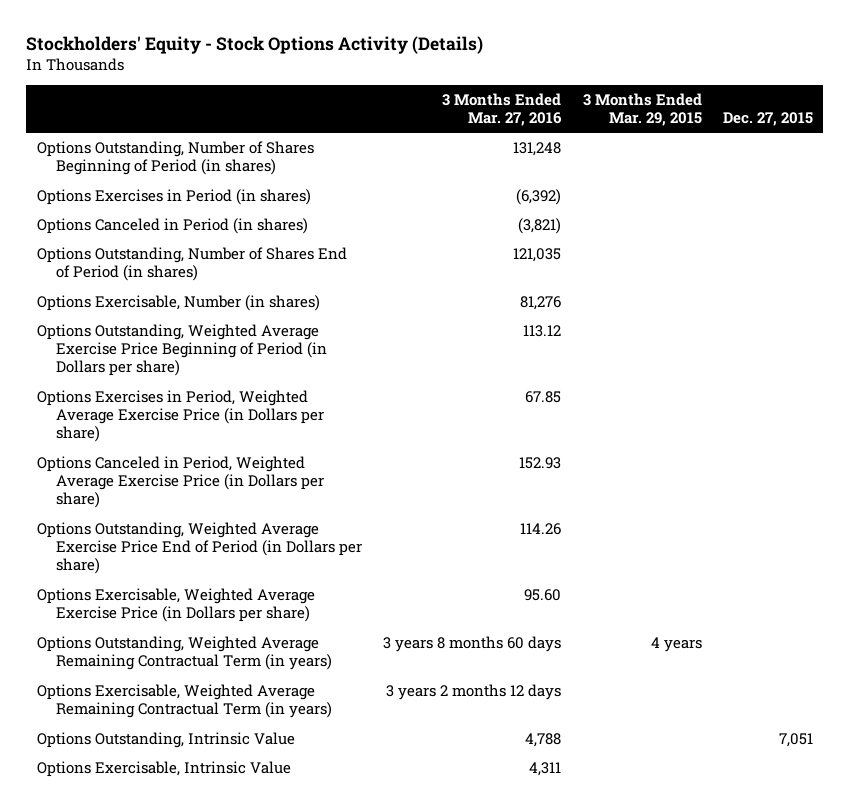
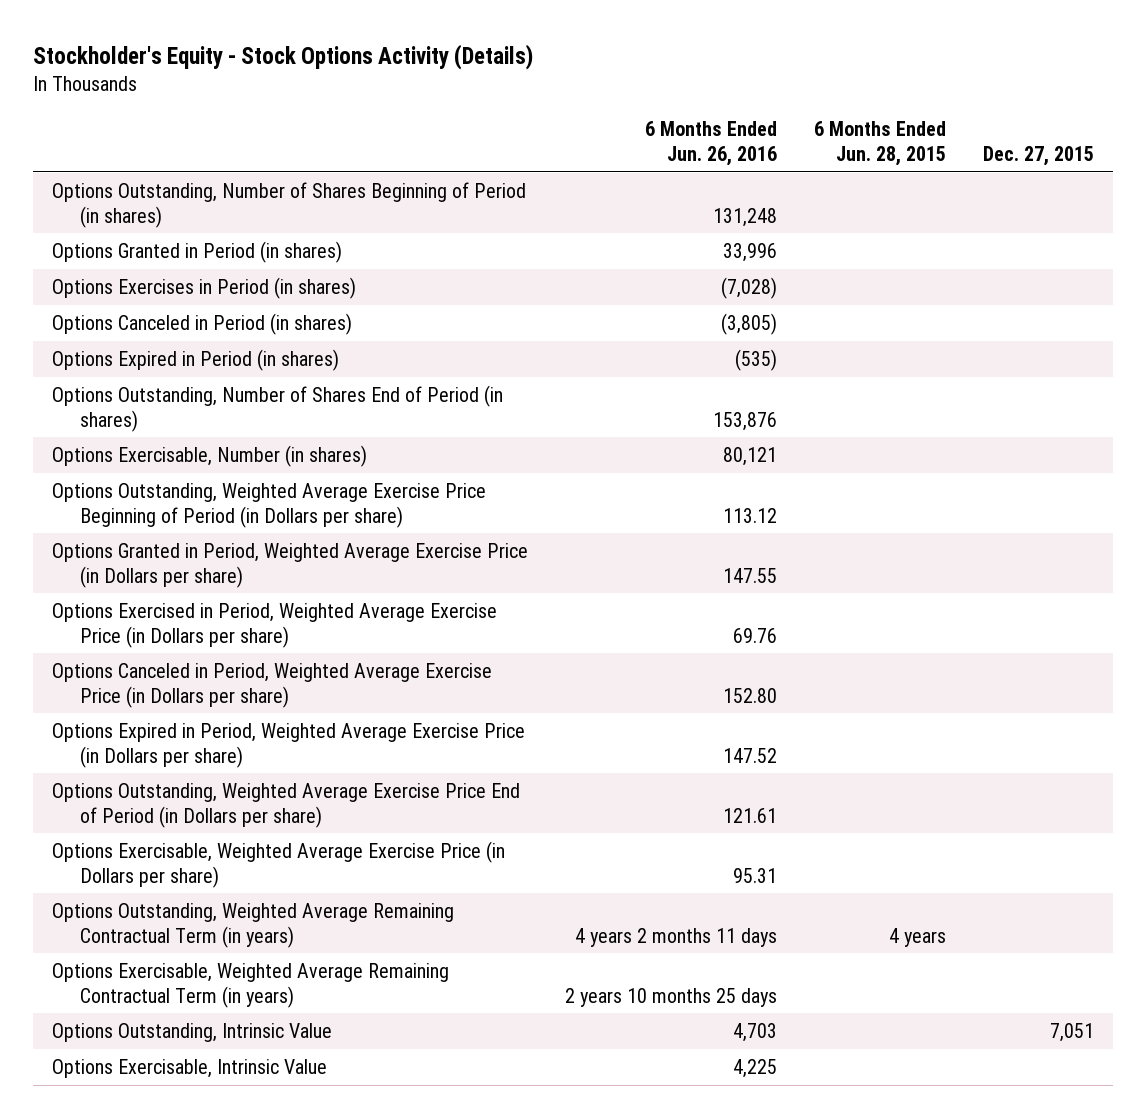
[26,35,484,54] Stockholders' Equity - Stock Options Activity (Details) -> [32,44,533,71] Stockholder's Equity - Stock Options Activity (Details)
[442,92,563,127] 3 Months Ended Mar. 27, 2016 -> none
[582,92,702,127] 3 Months Ended Mar. 29, 2015 -> none
none -> [644,121,777,166] 6 Months Ended Jun. 26, 2016
none -> [813,121,946,166] 6 Months Ended Jun. 28, 2015
none -> [51,240,342,263] Options Granted in Period (in shares)
none -> [51,348,339,371] Options Expired in Period (in shares)
none -> [51,542,528,588] Options Granted in Period, Weighted Average Exercise Price (in Dollars per share)
[36,390,324,443] Options Exercises in Period, Weighted Average Exercise Price (in Dollars per share) -> [51,602,497,648] Options Exercised in Period, Weighted Average Exercise Price (in Dollars per share)
none -> [51,722,525,768] Options Expired in Period, Weighted Average Exercise Price (in Dollars per share)

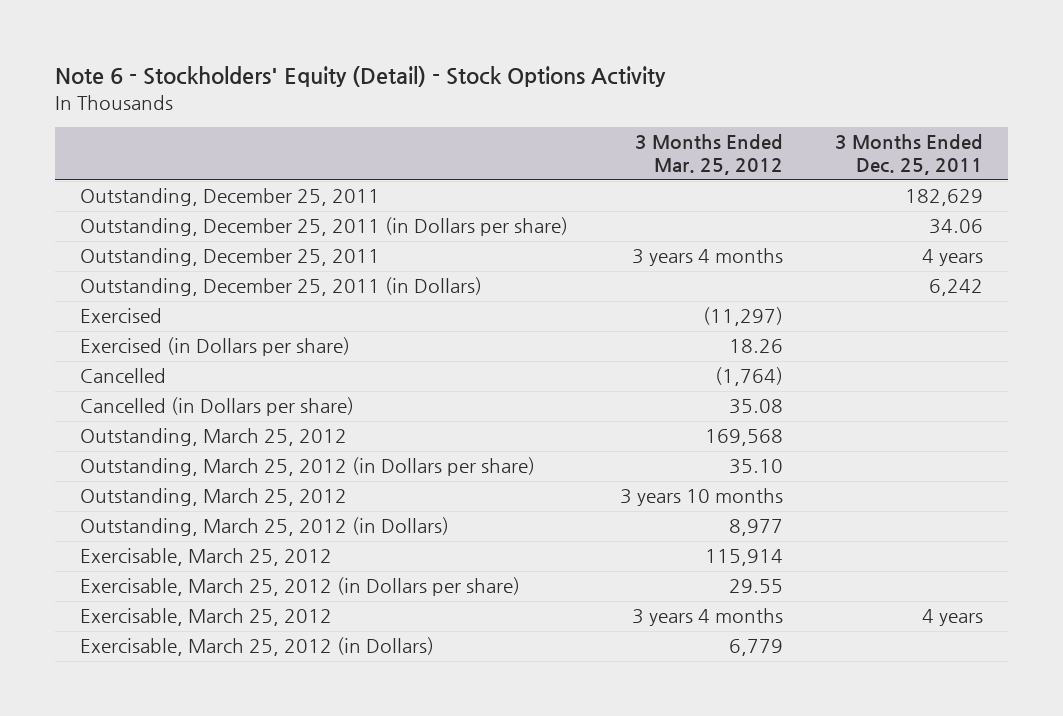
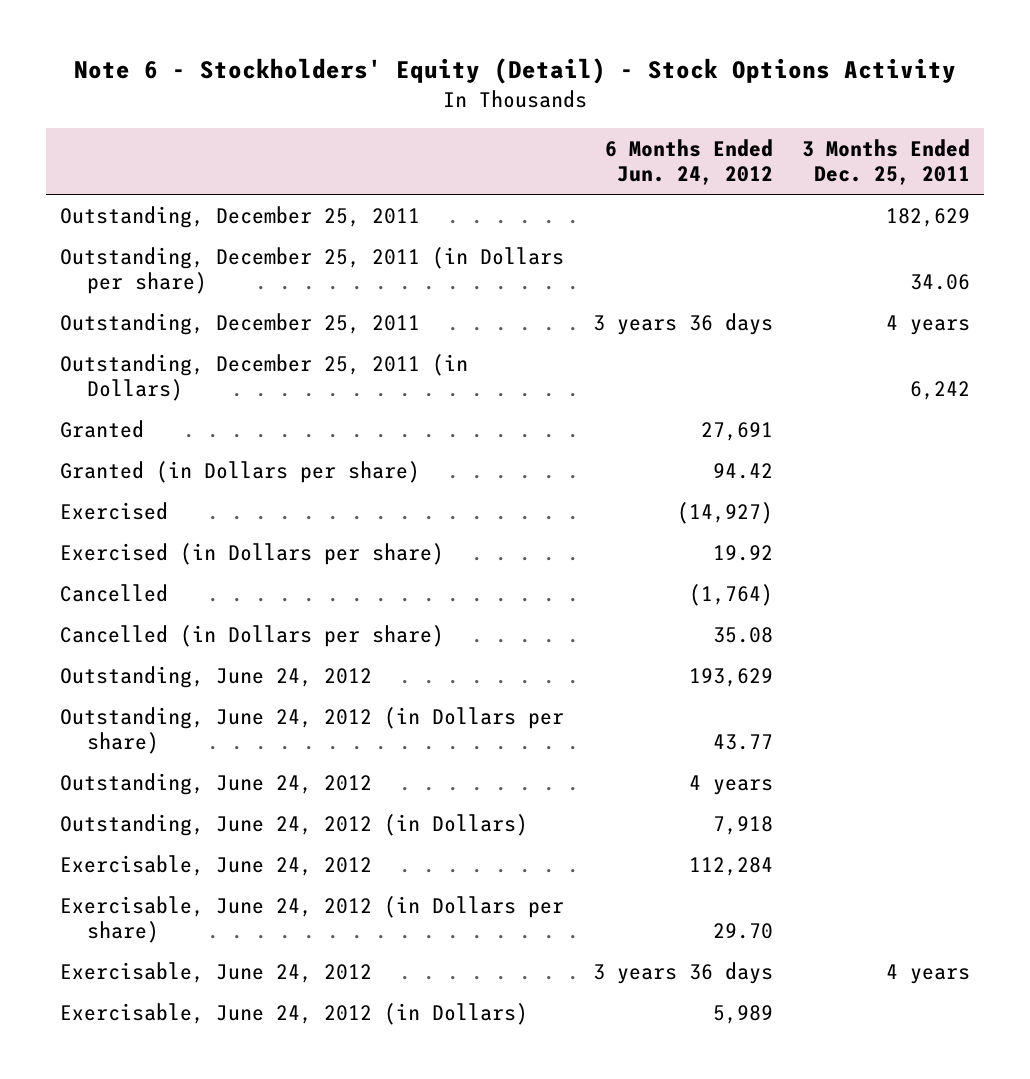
[634,134,783,176] 3 Months Ended Mar. 25, 2012 -> none
none -> [604,138,773,185] 6 Months Ended Jun. 24, 2012
none -> [60,420,145,439] Granted
none -> [60,461,421,484] Granted (in Dollars per share)
[80,428,348,447] Outstanding, March 25, 2012 -> [60,666,373,689] Outstanding, June 24, 2012
[80,457,536,477] Outstanding, March 25, 2012 (in Dollars per share) -> [60,707,565,755] Outstanding, June 24, 2012 (in Dollars per share)
[80,488,348,507] Outstanding, March 25, 2012 -> [60,773,373,796] Outstanding, June 24, 2012
[80,517,450,537] Outstanding, March 25, 2012 (in Dollars) -> [60,814,529,837] Outstanding, June 24, 2012 (in Dollars)
[80,548,333,567] Exercisable, March 25, 2012 -> [60,855,373,877] Exercisable, June 24, 2012
[80,577,521,597] Exercisable, March 25, 2012 (in Dollars per share) -> [60,896,565,944] Exercisable, June 24, 2012 (in Dollars per share)
[80,608,333,627] Exercisable, March 25, 2012 -> [60,962,373,984] Exercisable, June 24, 2012
[80,637,435,657] Exercisable, March 25, 2012 (in Dollars) -> [60,1003,529,1026] Exercisable, June 24, 2012 (in Dollars)

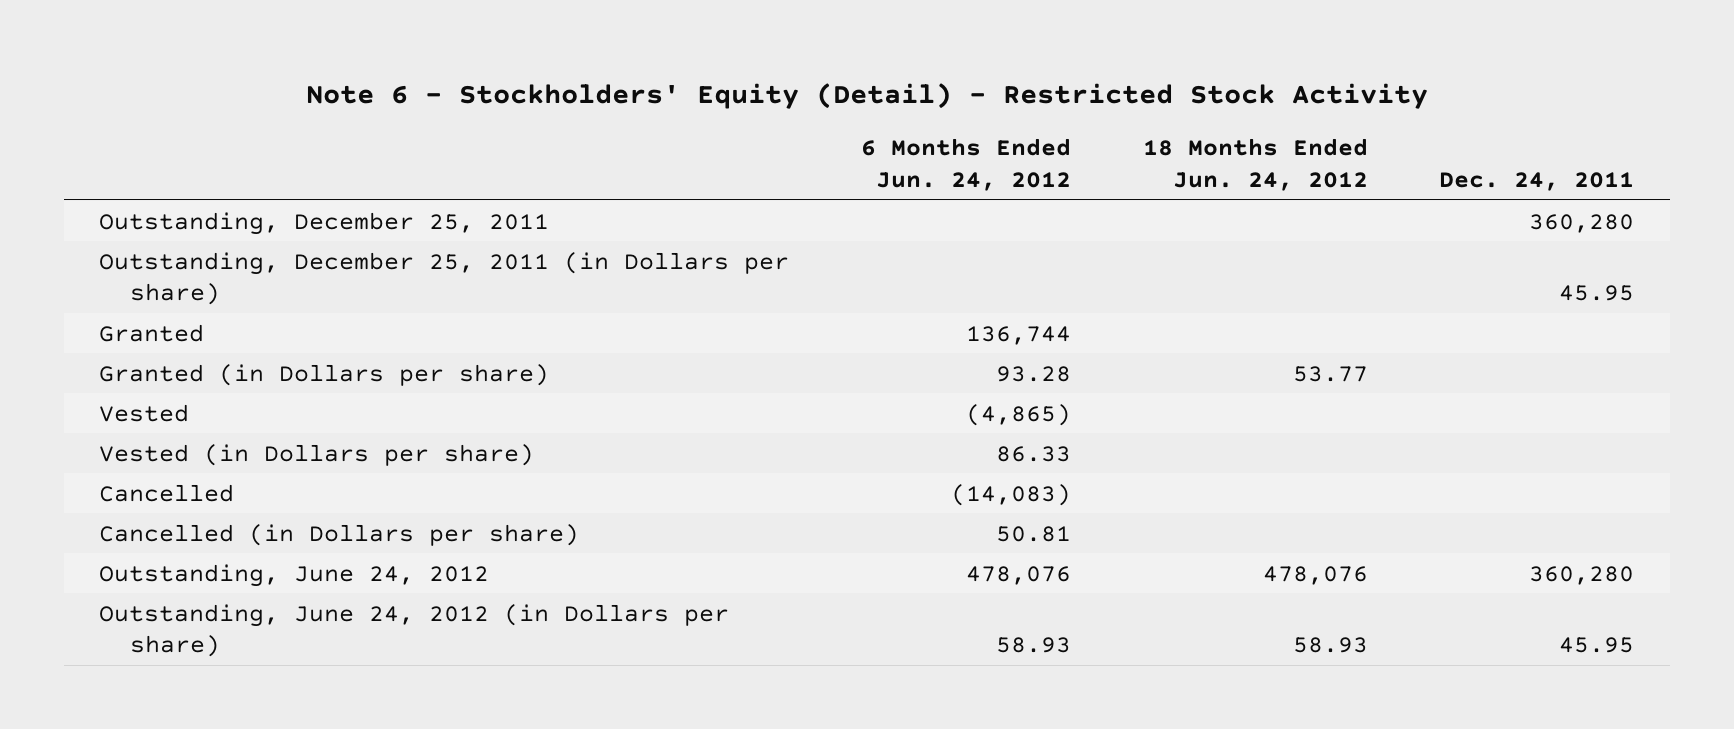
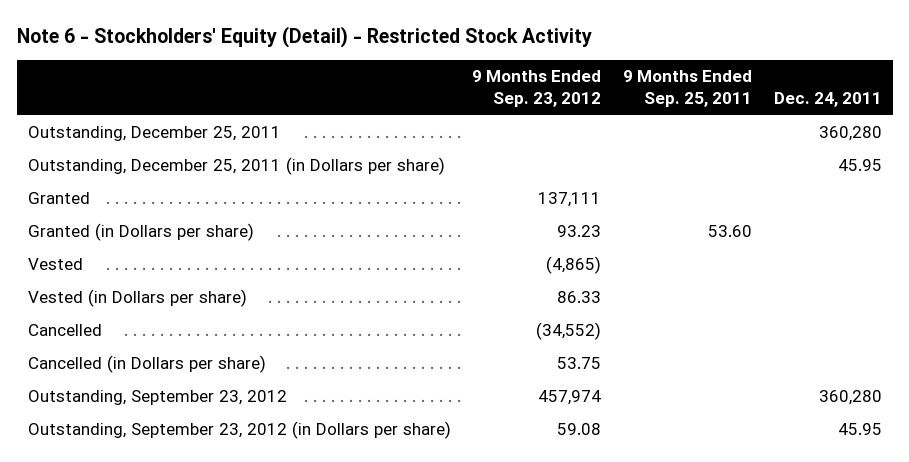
[861,138,1072,191] 6 Months Ended Jun. 24, 2012 -> none
[1142,138,1368,191] 18 Months Ended Jun. 24, 2012 -> none
none -> [472,70,602,107] 9 Months Ended Sep. 23, 2012
none -> [623,70,753,107] 9 Months Ended Sep. 25, 2011
[99,563,490,587] Outstanding, June 24, 2012 -> [27,389,287,405] Outstanding, September 23, 2012
[99,603,730,658] Outstanding, June 24, 2012 (in Dollars per share) -> [27,420,451,439] Outstanding, September 23, 2012 (in Dollars per share)

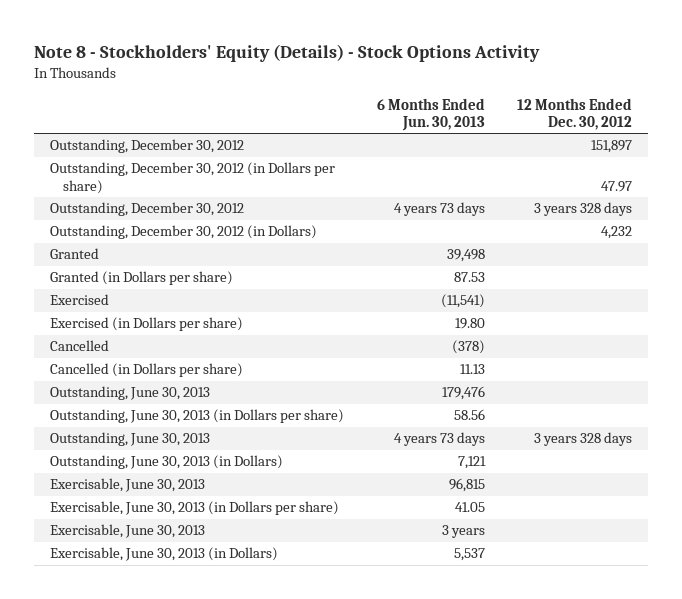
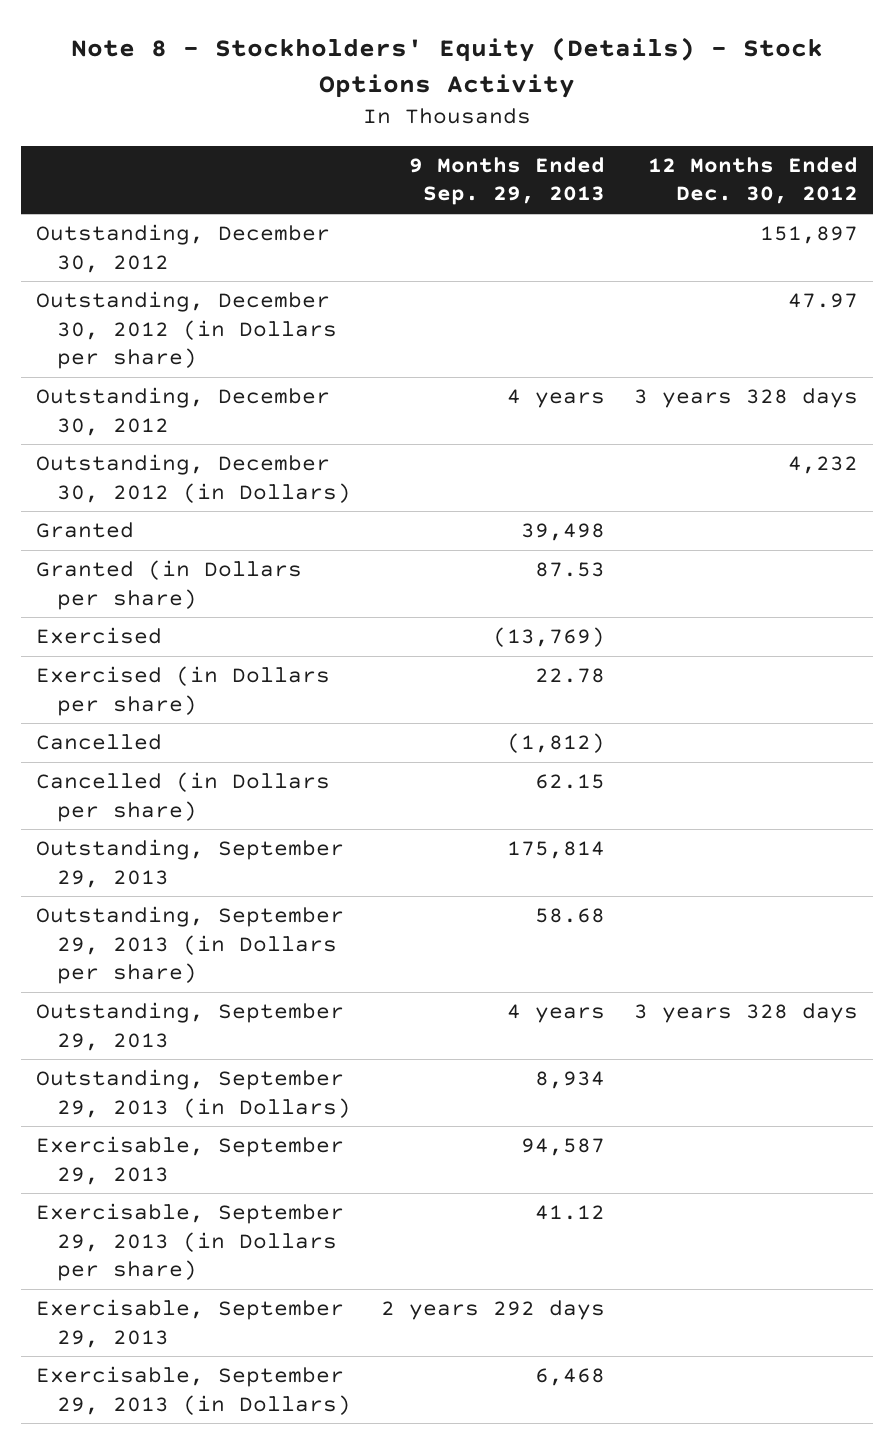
[376,97,485,132] 6 Months Ended Jun. 30, 2013 -> none
none -> [408,156,605,206] 9 Months Ended Sep. 29, 2013
[50,386,211,401] Outstanding, June 30, 2013 -> [35,839,344,888] Outstanding, September 29, 2013
[50,409,345,424] Outstanding, June 30, 2013 (in Dollars per share) -> [35,906,344,985] Outstanding, September 29, 2013 (in Dollars per share)
[50,432,211,447] Outstanding, June 30, 2013 -> [35,1002,344,1051] Outstanding, September 29, 2013
[50,455,284,470] Outstanding, June 30, 2013 (in Dollars) -> [35,1069,352,1118] Outstanding, September 29, 2013 (in Dollars)
[50,478,206,493] Exercisable, June 30, 2013 -> [35,1136,344,1185] Exercisable, September 29, 2013
[50,501,340,516] Exercisable, June 30, 2013 (in Dollars per share) -> [35,1203,344,1282] Exercisable, September 29, 2013 (in Dollars per share)
[50,524,206,539] Exercisable, June 30, 2013 -> [35,1299,344,1348] Exercisable, September 29, 2013
[50,547,279,562] Exercisable, June 30, 2013 (in Dollars) -> [35,1366,352,1415] Exercisable, September 29, 2013 (in Dollars)

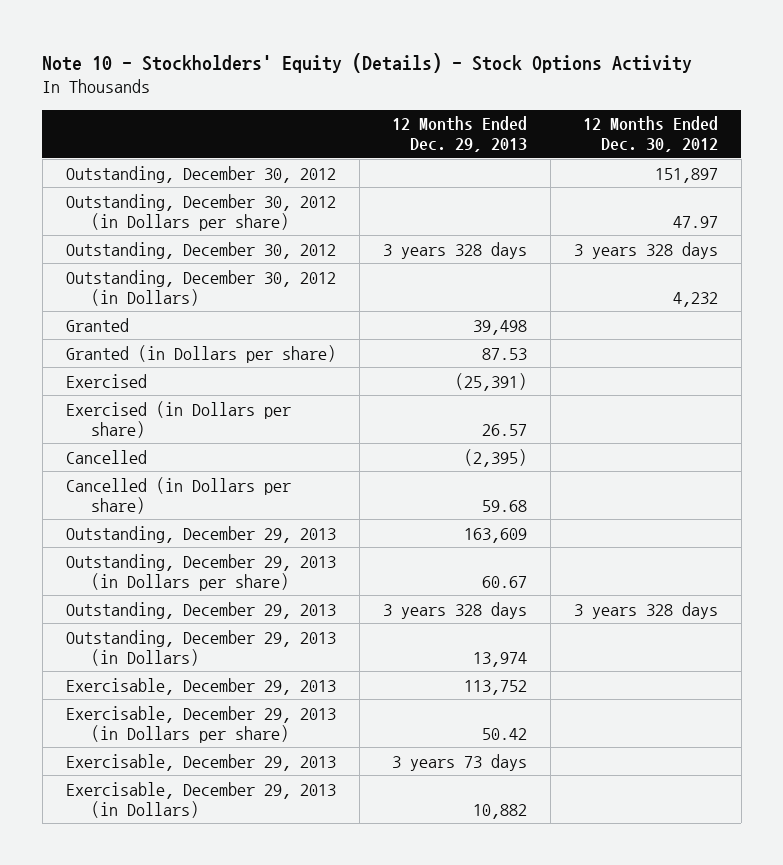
[71,37,824,98] Note 8 - Stockholders' Equity (Details) - Stock Options Activity -> [42,53,693,74] Note 10 - Stockholders' Equity (Details) - Stock Options Activity
[408,156,605,206] 9 Months Ended Sep. 29, 2013 -> none
none -> [391,116,527,153] 12 Months Ended Dec. 29, 2013
[35,839,344,888] Outstanding, September 29, 2013 -> [65,525,336,543] Outstanding, December 29, 2013
[35,906,344,985] Outstanding, September 29, 2013 (in Dollars per share) -> [65,553,336,591] Outstanding, December 29, 2013 (in Dollars per share)
[35,1002,344,1051] Outstanding, September 29, 2013 -> [65,601,336,619] Outstanding, December 29, 2013
[35,1069,352,1118] Outstanding, September 29, 2013 (in Dollars) -> [65,629,336,666] Outstanding, December 29, 2013 (in Dollars)
[35,1136,344,1185] Exercisable, September 29, 2013 -> [65,677,336,695] Exercisable, December 29, 2013
[35,1203,344,1282] Exercisable, September 29, 2013 (in Dollars per share) -> [65,705,336,743] Exercisable, December 29, 2013 (in Dollars per share)
[35,1299,344,1348] Exercisable, September 29, 2013 -> [65,753,336,771] Exercisable, December 29, 2013
[35,1366,352,1415] Exercisable, September 29, 2013 (in Dollars) -> [65,781,336,818] Exercisable, December 29, 2013 (in Dollars)

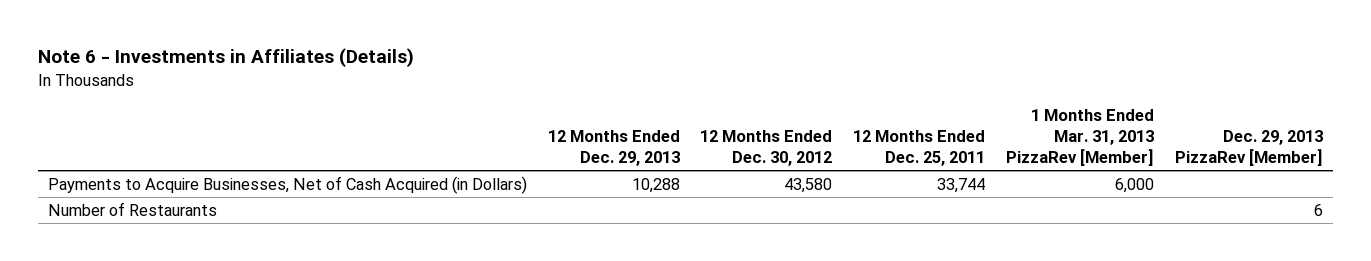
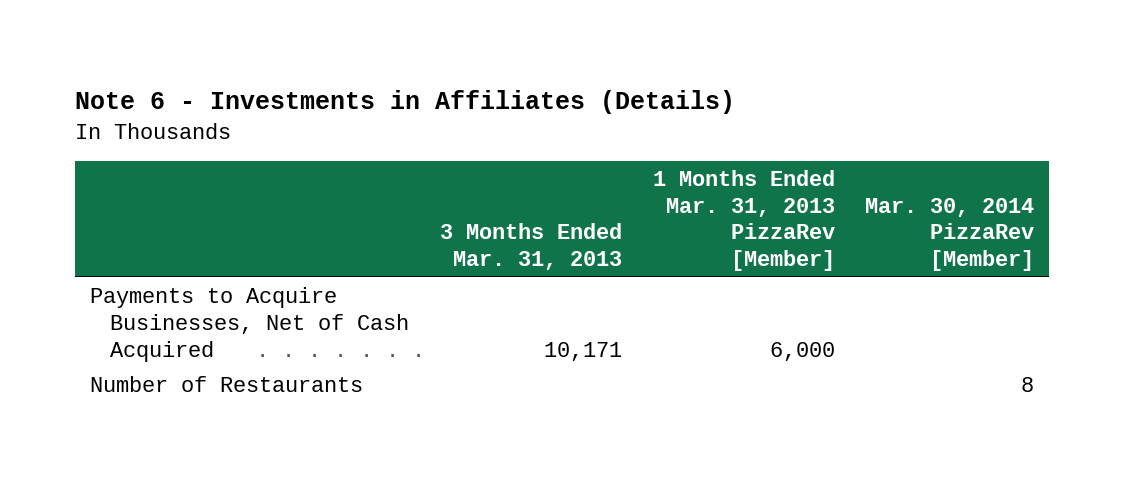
[547,130,680,167] 12 Months Ended Dec. 29, 2013 -> none
[700,130,833,167] 12 Months Ended Dec. 30, 2012 -> none
[853,130,986,167] 12 Months Ended Dec. 25, 2011 -> none
[1174,130,1323,167] Dec. 29, 2013 PizzaRev [Member] -> none
none -> [439,223,622,270] 3 Months Ended Mar. 31, 2013
none -> [865,197,1035,271] Mar. 30, 2014 PizzaRev [Member]
[48,175,528,194] Payments to Acquire Businesses, Net of Cash Acquired (in Dollars) -> [90,287,410,362] Payments to Acquire Businesses, Net of Cash Acquired

